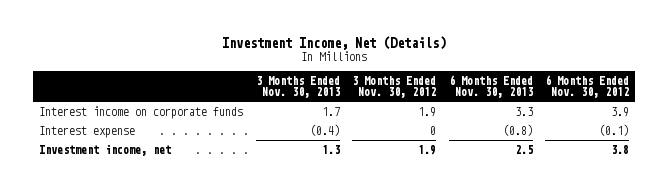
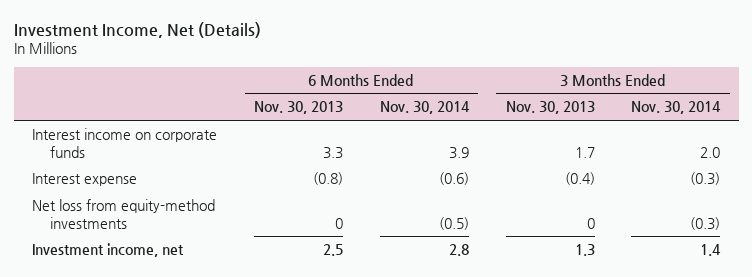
[352,75,437,99] 3 Months Ended Nov. 30, 2012 -> none
[545,74,630,99] 6 Months Ended Nov. 30, 2012 -> none
none -> [379,101,470,115] Nov. 30, 2014
none -> [631,101,722,115] Nov. 30, 2014
none -> [31,199,215,229] Net loss from equity-method investments

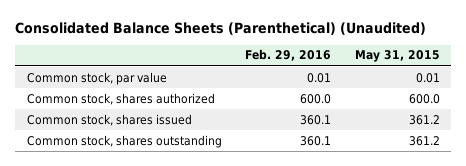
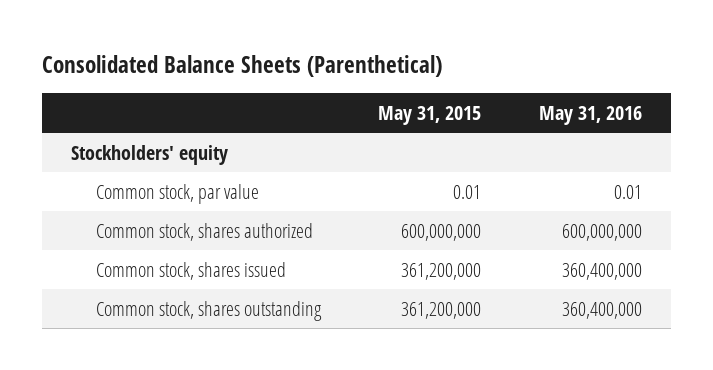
[14,22,426,36] Consolidated Balance Sheets (Parenthetical) (Unaudited) -> [42,55,443,78] Consolidated Balance Sheets (Parenthetical)
[245,49,332,62] Feb. 29, 2016 -> none
none -> [538,105,642,125] May 31, 2016
none -> [70,144,228,165] Stockholders' equity
[408,93,440,104] 600.0 -> [401,223,482,241] 600,000,000
[408,114,440,125] 361.2 -> [401,262,482,280] 361,200,000
[408,135,440,146] 361.2 -> [401,301,482,319] 361,200,000

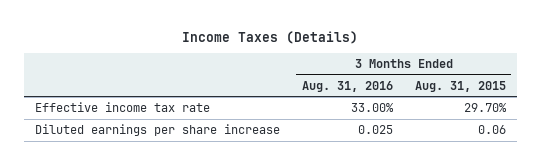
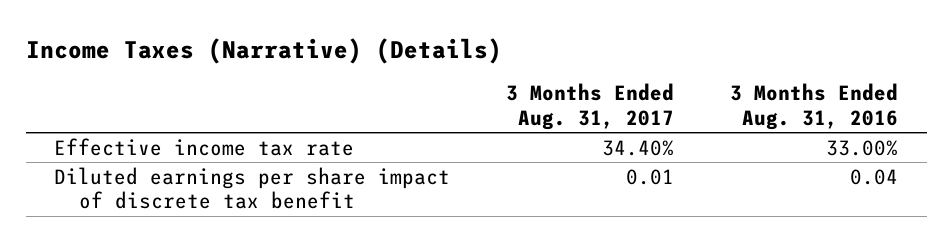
[182,30,359,44] Income Taxes (Details) -> [25,37,502,64] Income Taxes (Narrative) (Details)
[414,80,506,92] Aug. 31, 2015 -> none
none -> [506,83,675,130] 3 Months Ended Aug. 31, 2017
[34,123,280,136] Diluted earnings per share increase -> [53,166,450,210] Diluted earnings per share impact of discrete tax benefit
[357,124,393,134] 0.025 -> [850,168,899,185] 0.04

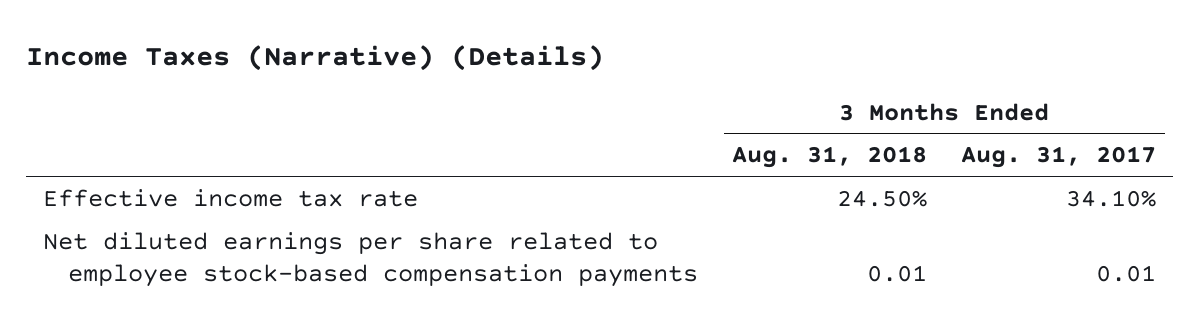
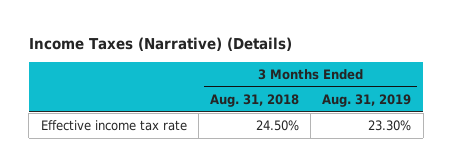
[961,146,1157,169] Aug. 31, 2017 -> none
none -> [322,94,412,108] Aug. 31, 2019
[42,231,699,288] Net diluted earnings per share related to employee stock-based compensation payments -> none

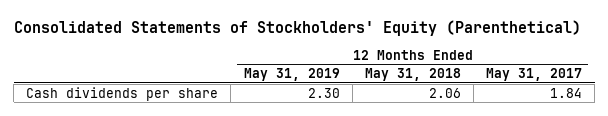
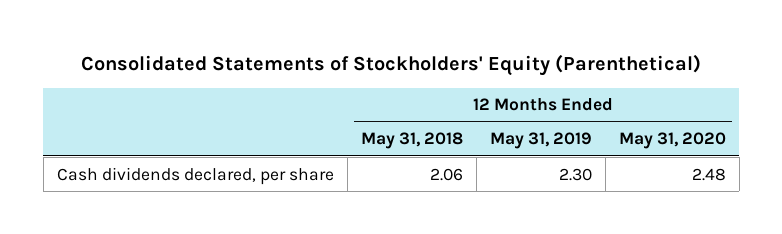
[486,68,583,82] May 31, 2017 -> none
none -> [618,132,726,150] May 31, 2020
[26,86,219,101] Cash dividends per share -> [56,166,334,185] Cash dividends declared, per share

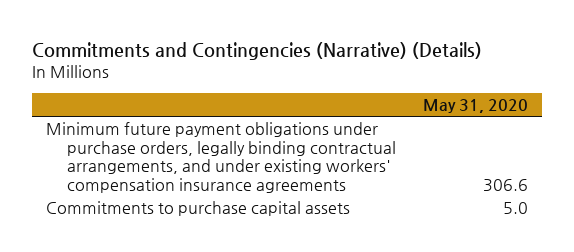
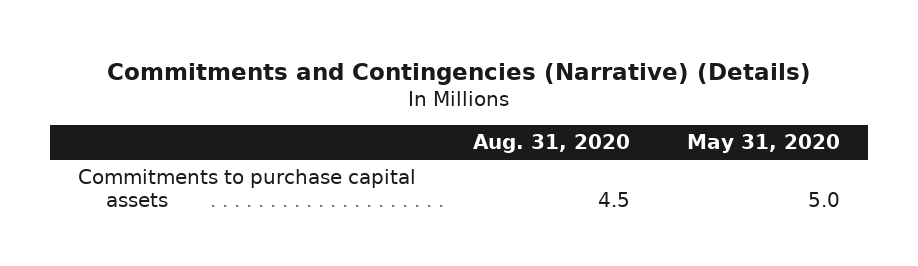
none -> [472,134,630,154] Aug. 31, 2020
[45,122,396,194] Minimum future payment obligations under purchase orders, legally binding contractual arrangements, and under existing workers' compensation insurance agreements -> none

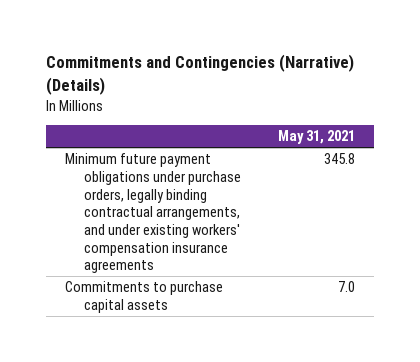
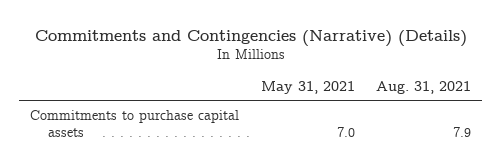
none -> [376,81,472,95] Aug. 31, 2021
[64,153,242,274] Minimum future payment obligations under purchase orders, legally binding contractual arrangements, and under existing workers' compensation insurance agreements -> none

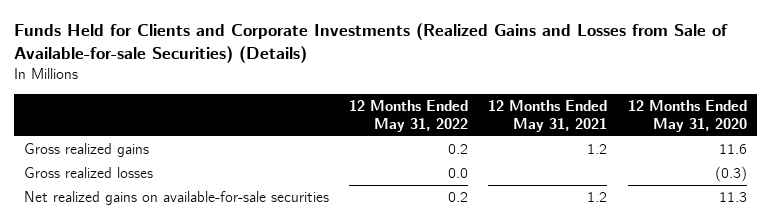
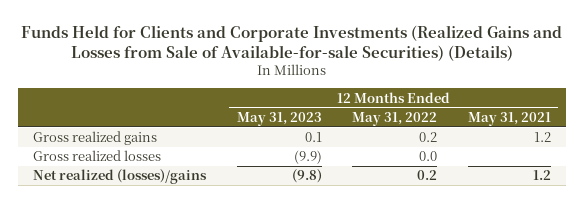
[627,99,747,132] 12 Months Ended May 31, 2020 -> none
none -> [236,111,322,126] May 31, 2023
[23,191,329,206] Net realized gains on available-for-sale securities -> [33,169,208,185] Net realized (losses)/gains

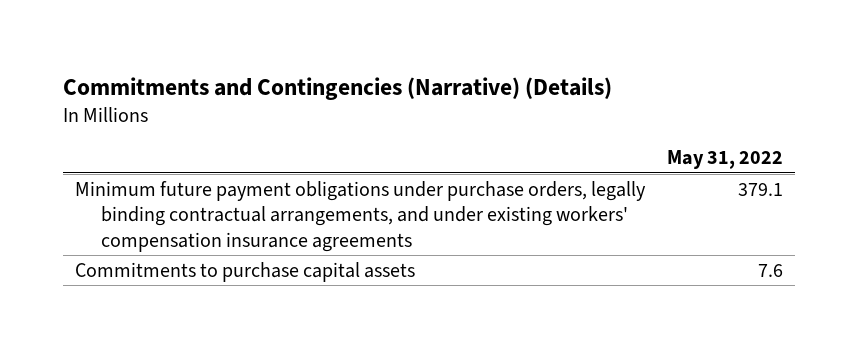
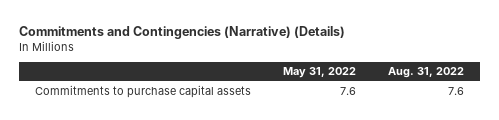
none -> [388,67,465,79] Aug. 31, 2022
[74,180,646,252] Minimum future payment obligations under purchase orders, legally binding contractual arrangements, and under existing workers' compensation insurance agreements -> none

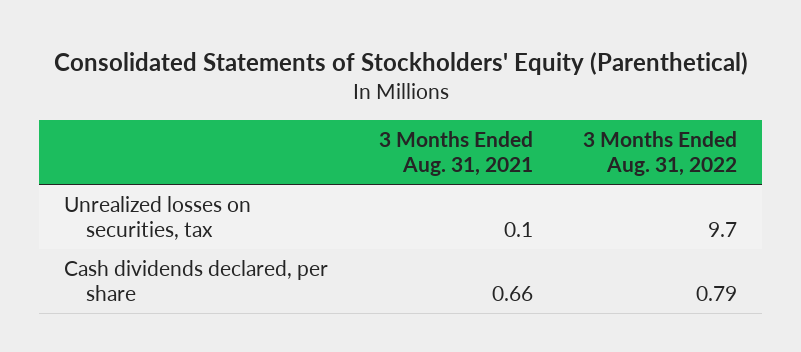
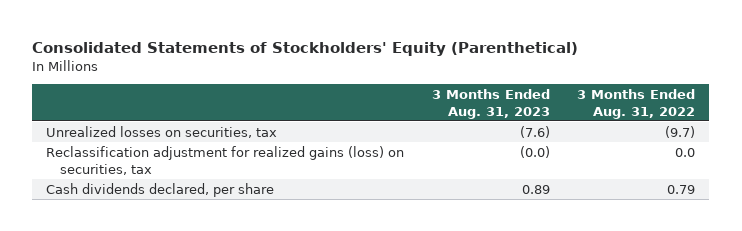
[378,130,533,177] 3 Months Ended Aug. 31, 2021 -> none
none -> [431,88,550,119] 3 Months Ended Aug. 31, 2023
[708,222,738,238] 9.7 -> [665,125,696,138] (9.7)
none -> [46,145,405,175] Reclassification adjustment for realized gains (loss) on securities, tax

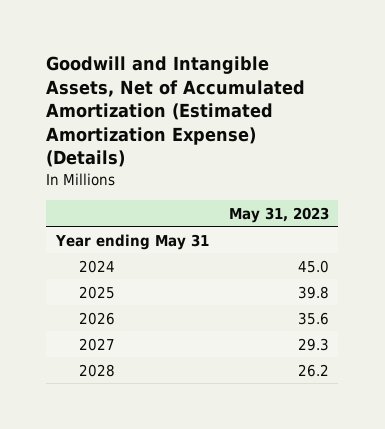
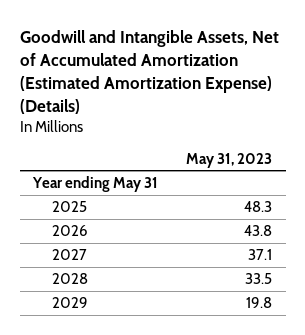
[79,259,116,273] 2024 -> none
[297,285,329,299] 39.8 -> [243,201,272,213] 48.3
[297,311,329,325] 35.6 -> [243,225,272,237] 43.8
[297,337,329,351] 29.3 -> [247,249,272,261] 37.1
[297,363,329,377] 26.2 -> [244,273,272,285] 33.5
none -> [52,297,89,309] 2029

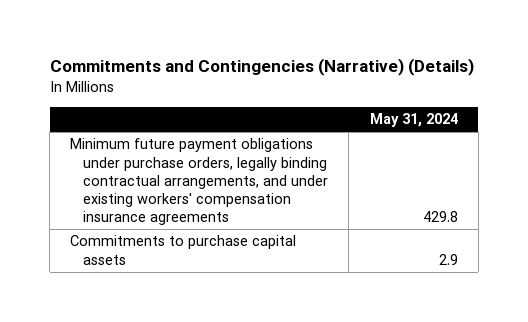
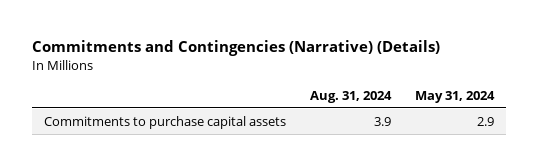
none -> [309,90,392,103] Aug. 31, 2024
[70,138,328,225] Minimum future payment obligations under purchase orders, legally binding contractual arrangements, and under existing workers' compensation insurance agreements -> none

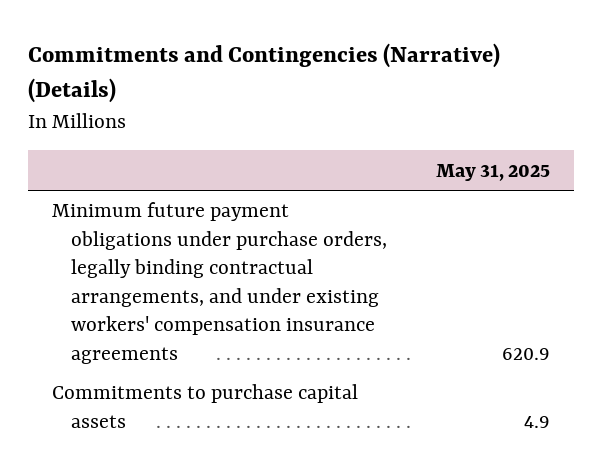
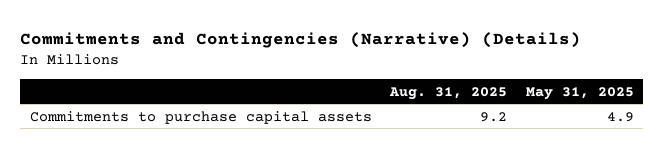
none -> [389,86,508,100] Aug. 31, 2025
[52,202,387,365] Minimum future payment obligations under purchase orders, legally binding contractual arrangements, and under existing workers' compensation insurance agreements -> none

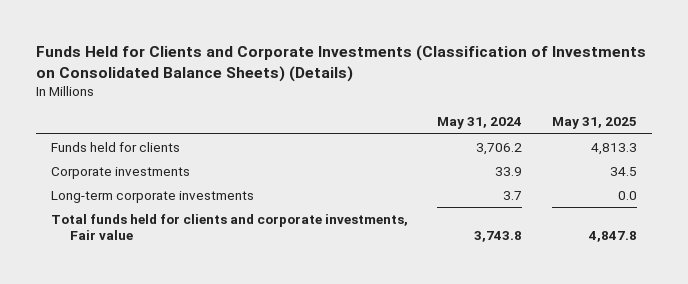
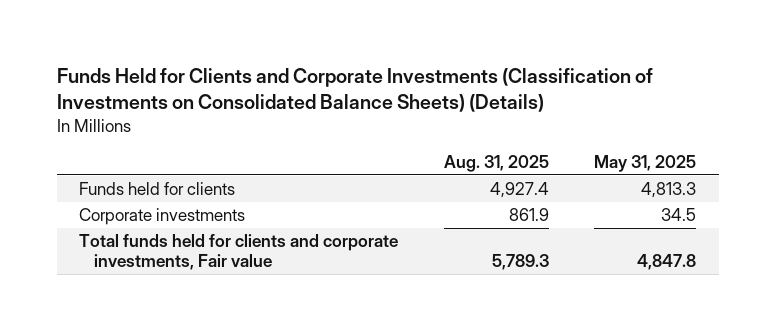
[437,117,523,130] May 31, 2024 -> none
none -> [443,154,549,172] Aug. 31, 2025
[50,191,254,204] Long-term corporate investments -> none

